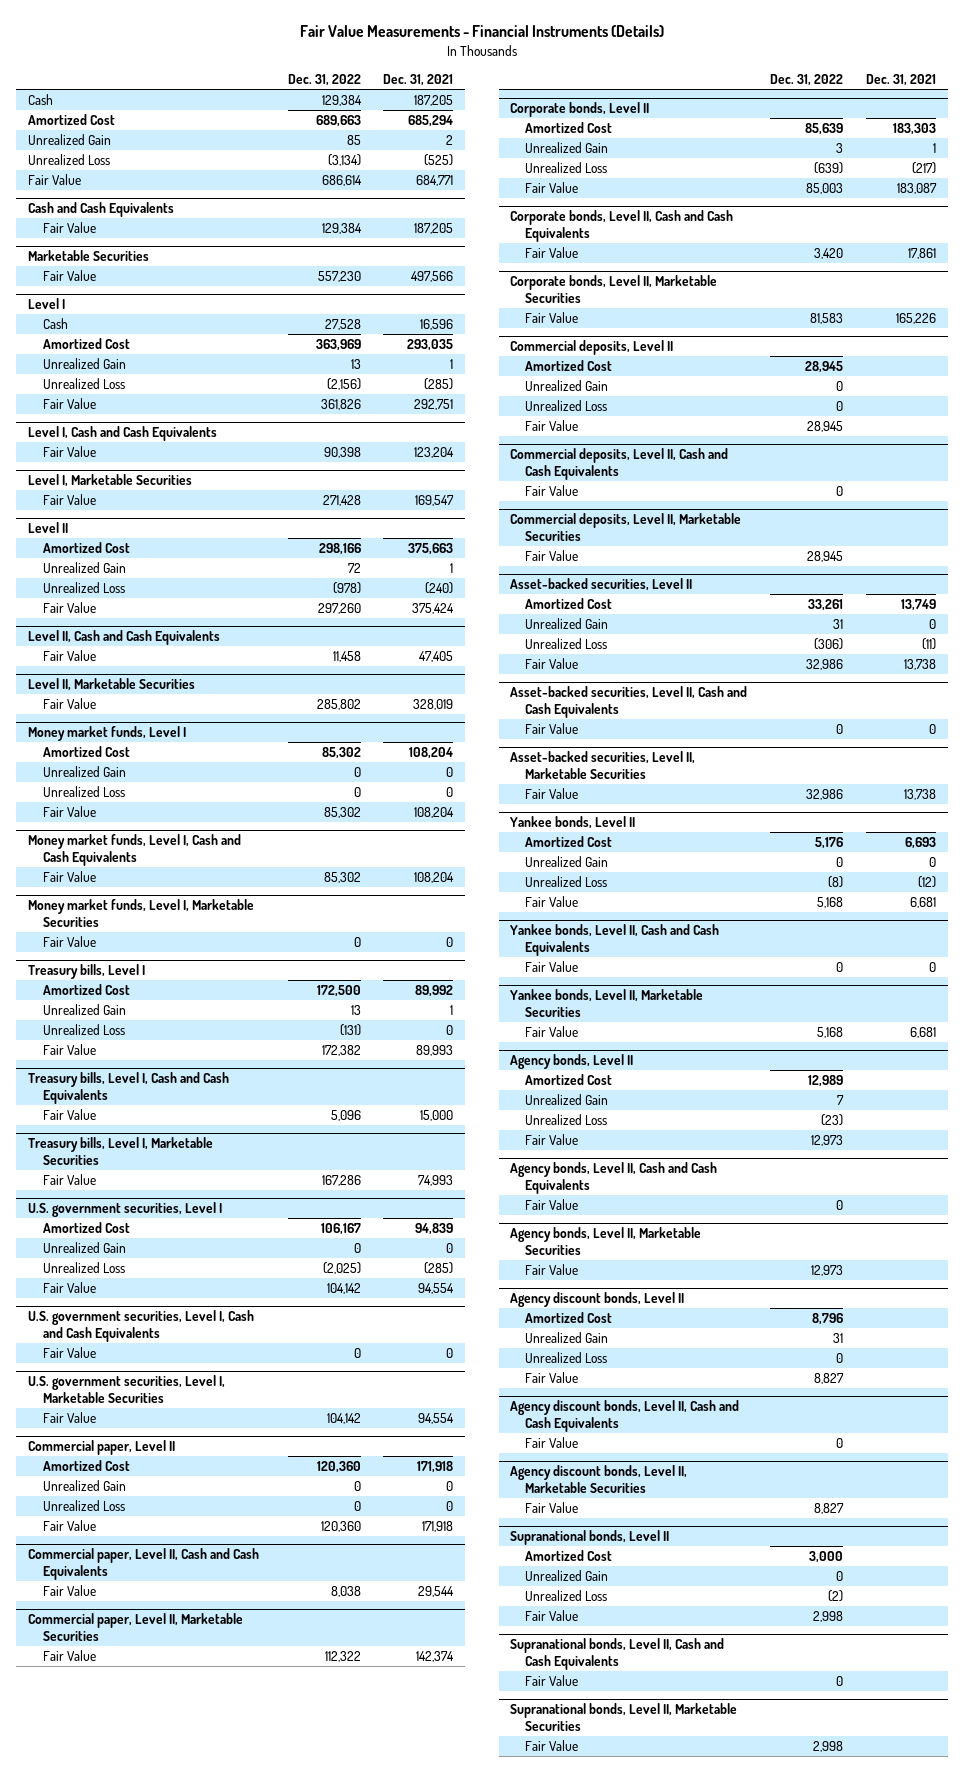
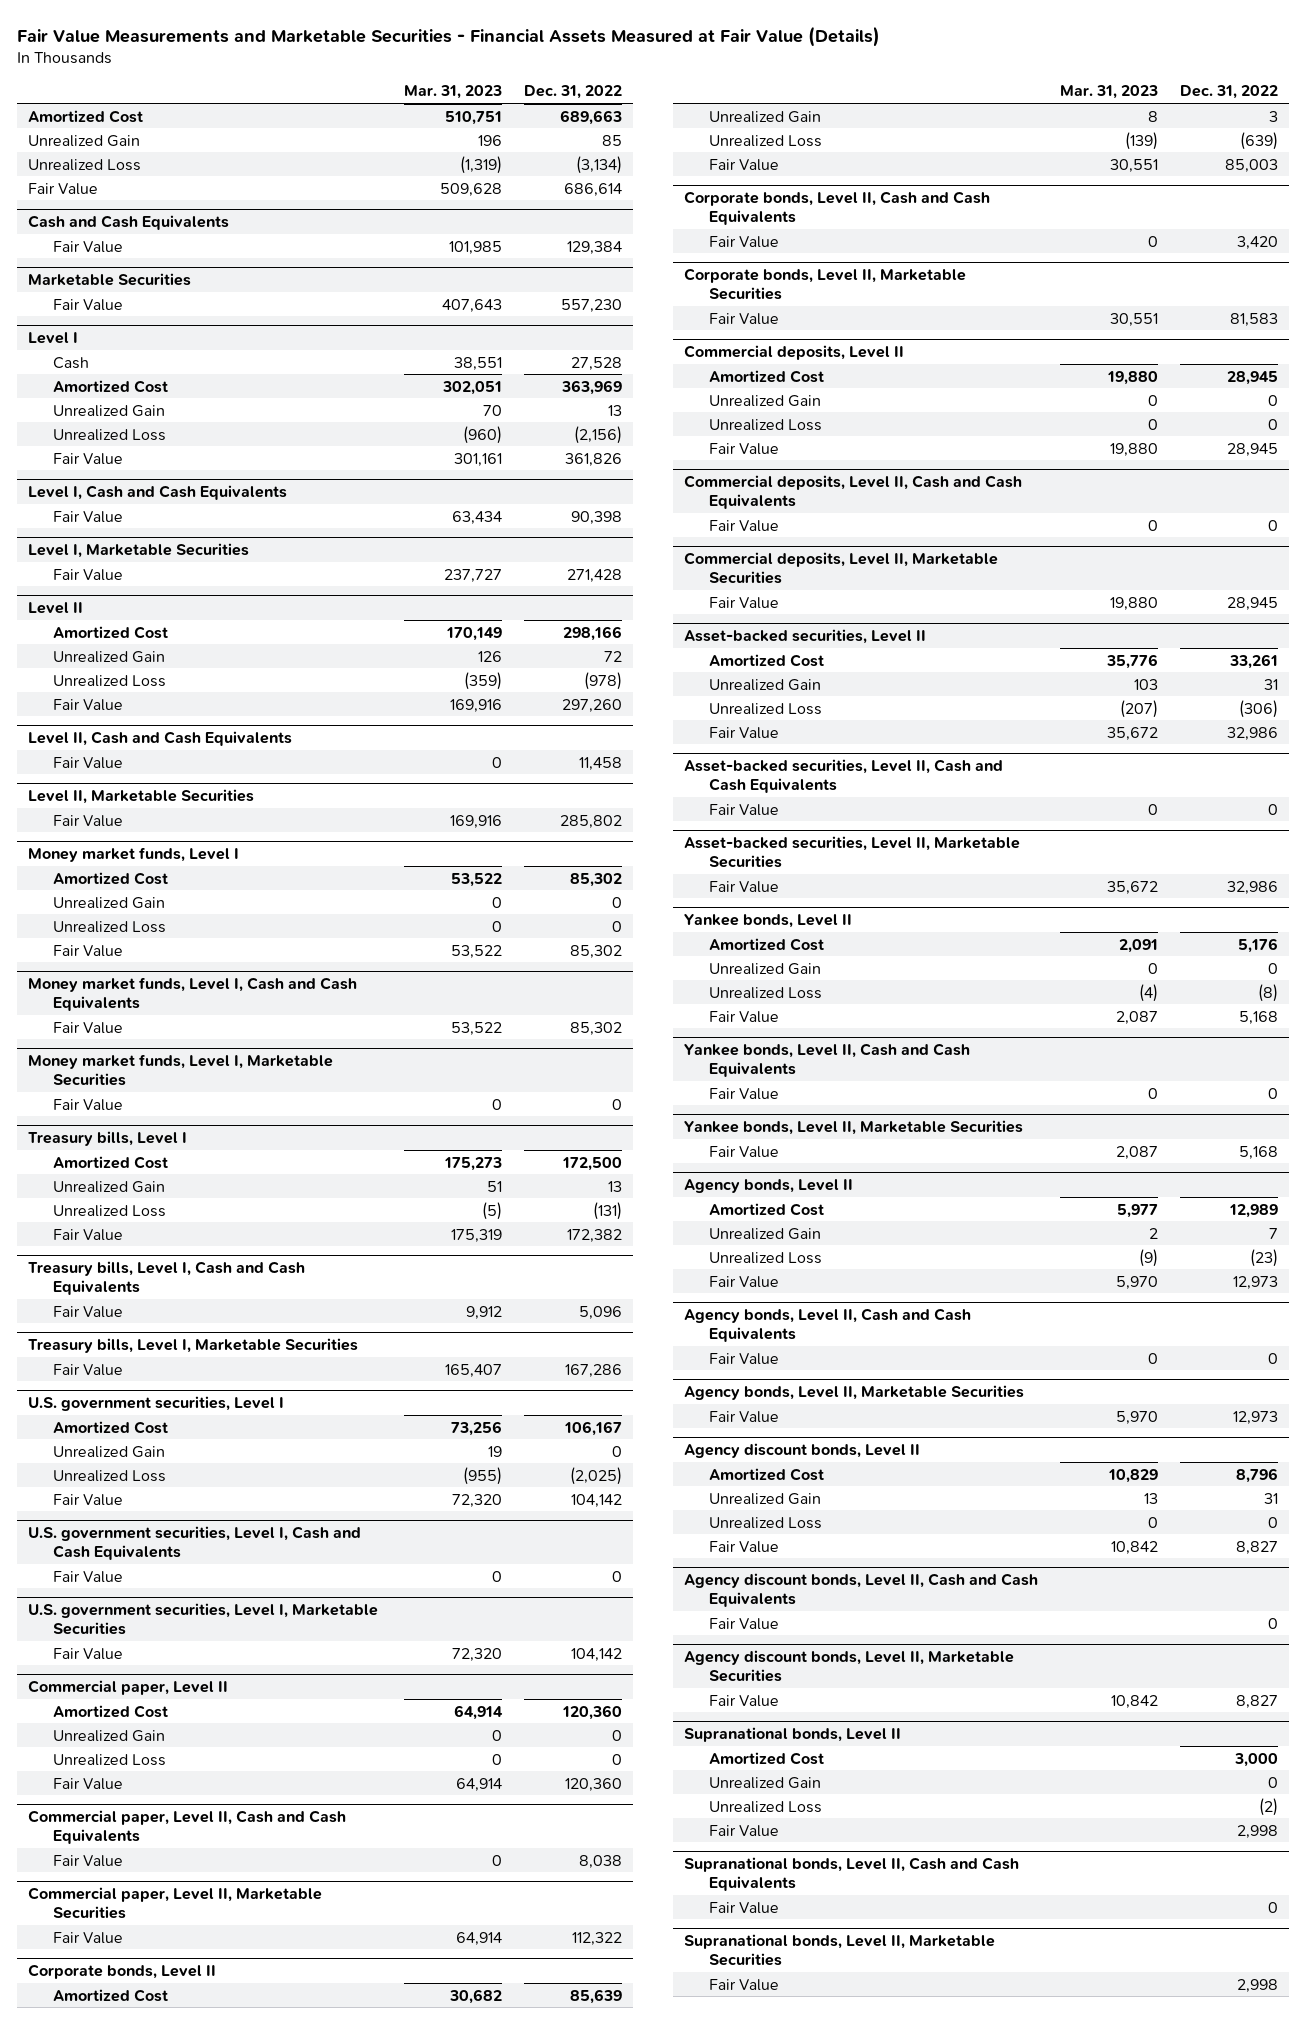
[299,25,664,38] Fair Value Measurements - Financial Instruments (Details) -> [17,25,881,47] Fair Value Measurements and Marketable Securities - Financial Assets Measured at Fair Value (Details)
[383,74,454,87] Dec. 31, 2021 -> none
none -> [404,85,503,100] Mar. 31, 2023
[27,93,53,105] Cash -> none

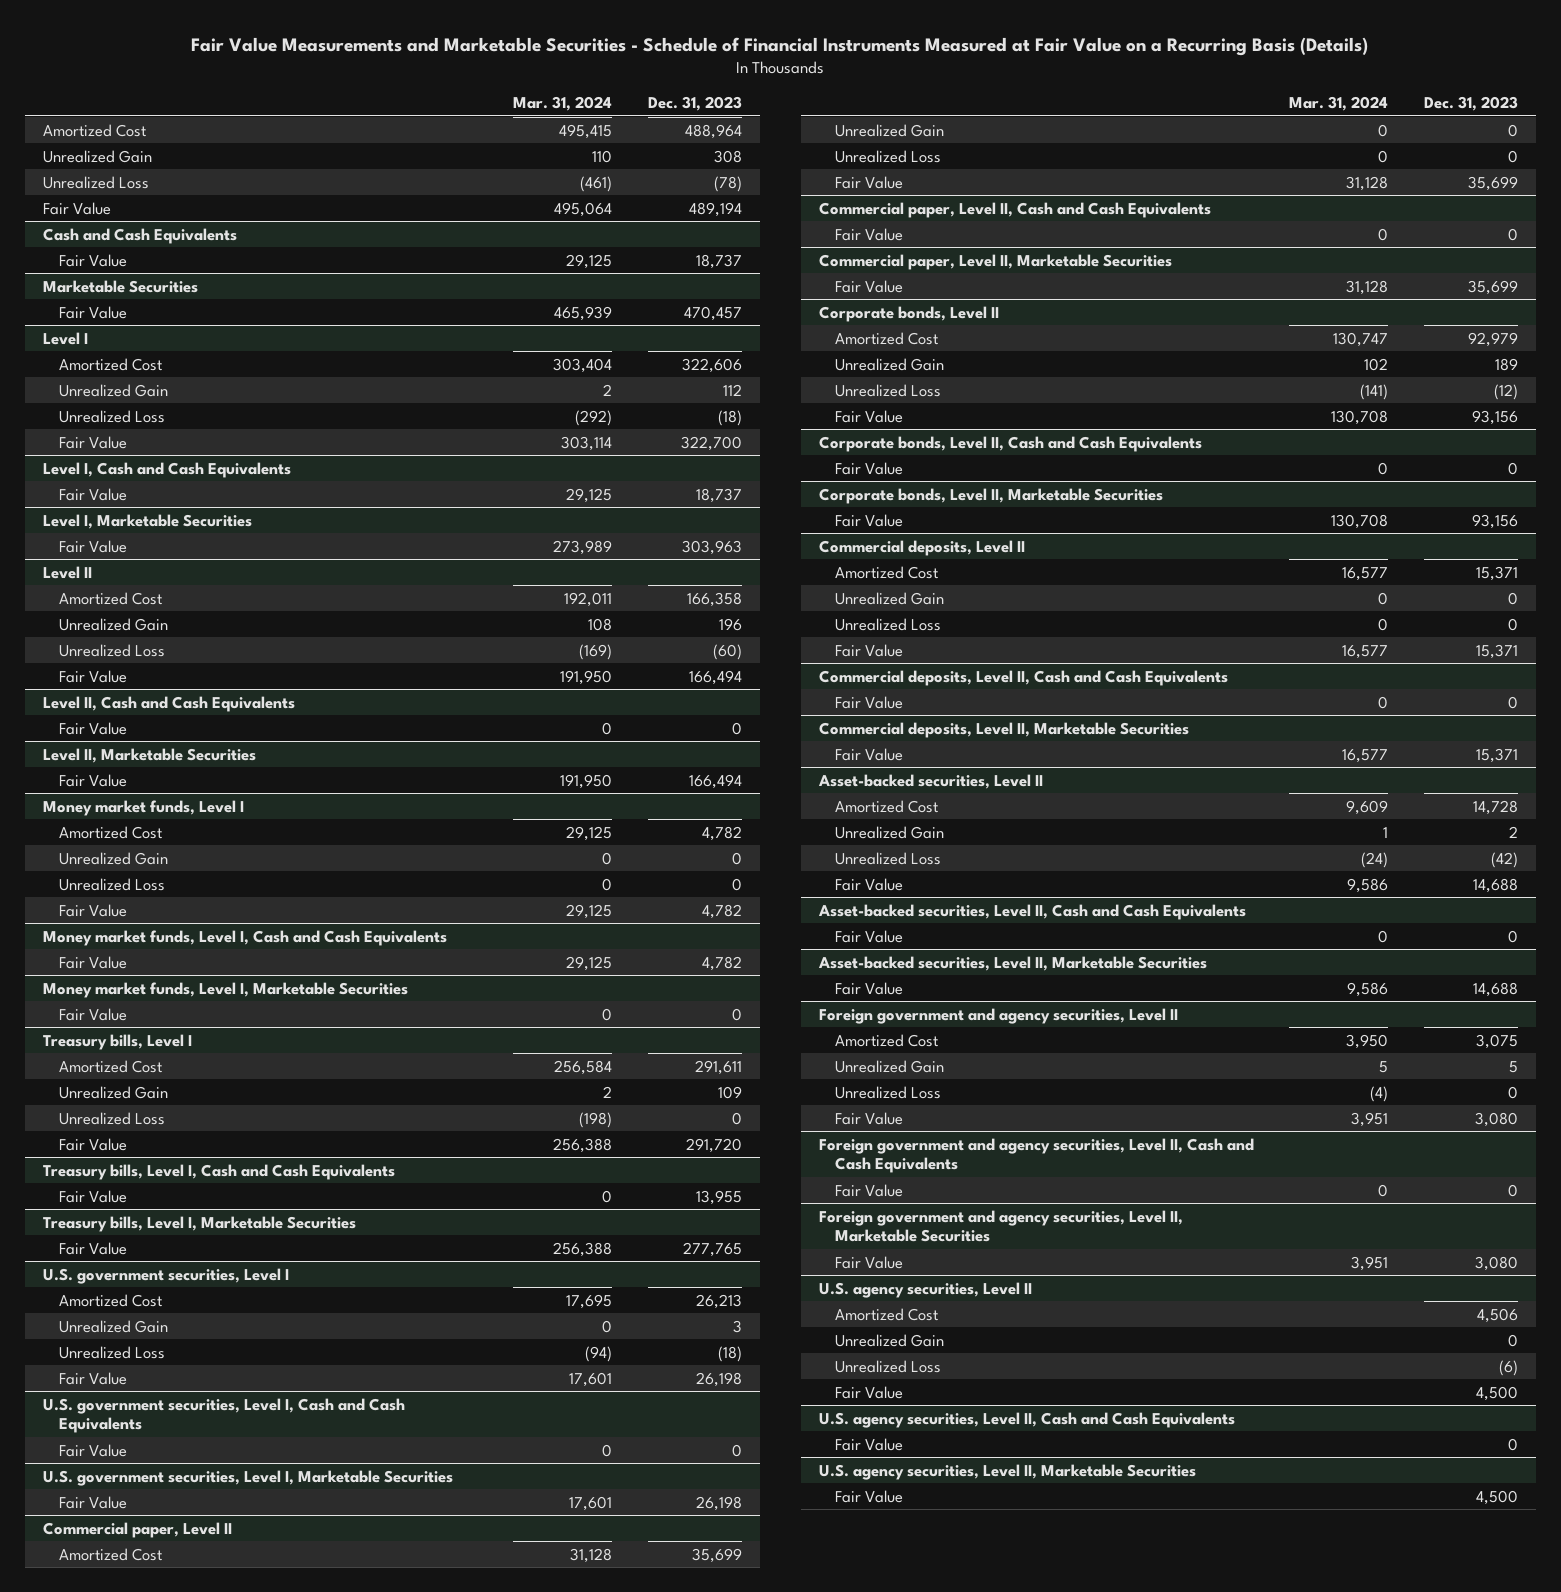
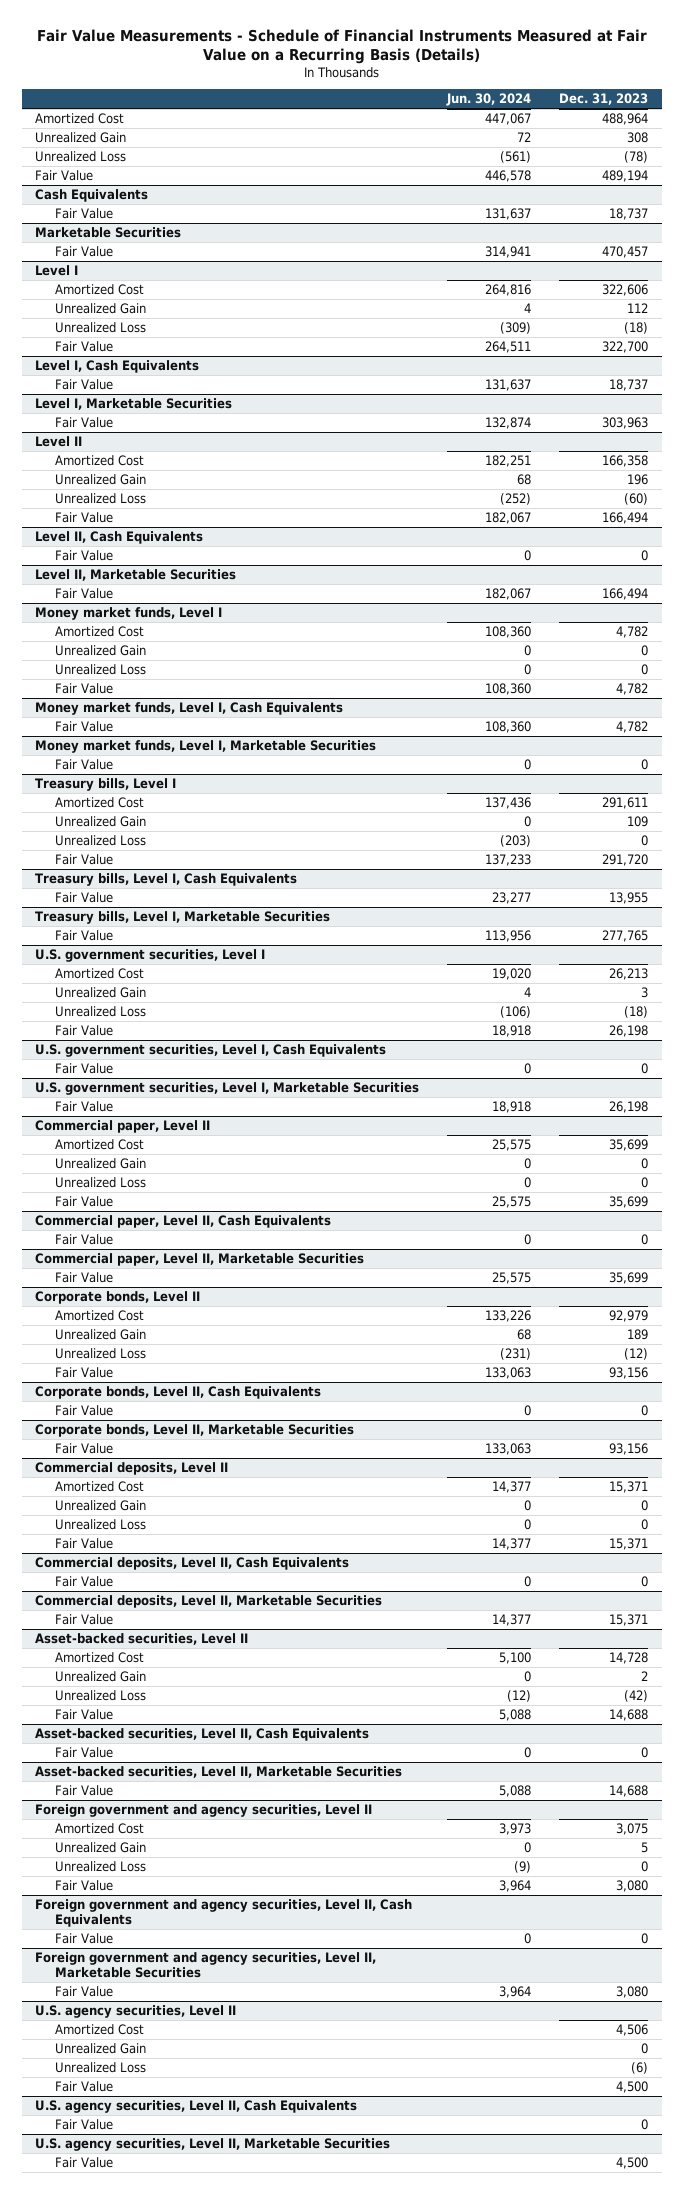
[191,36,1369,56] Fair Value Measurements and Marketable Securities - Schedule of Financial Instruments Measured at Fair Value on a Recurring Basis (Details) -> [36,28,647,65] Fair Value Measurements - Schedule of Financial Instruments Measured at Fair Value on a Recurring Basis (Details)
[513,96,613,112] Mar. 31, 2024 -> none
none -> [446,93,532,107] Jun. 30, 2024
[42,227,237,244] Cash and Cash Equivalents -> [35,188,149,202] Cash Equivalents
[42,461,291,478] Level I, Cash and Cash Equivalents -> [35,359,200,373] Level I, Cash Equivalents
[42,695,295,712] Level II, Cash and Cash Equivalents -> [35,530,204,544] Level II, Cash Equivalents
[42,929,447,946] Money market funds, Level I, Cash and Cash Equivalents -> [35,701,344,715] Money market funds, Level I, Cash Equivalents
[42,1163,395,1180] Treasury bills, Level I, Cash and Cash Equivalents -> [35,872,298,886] Treasury bills, Level I, Cash Equivalents
[42,1397,405,1434] U.S. government securities, Level I, Cash and Cash Equivalents -> [35,1043,387,1057] U.S. government securities, Level I, Cash Equivalents
[818,201,1211,218] Commercial paper, Level II, Cash and Cash Equivalents -> [35,1214,332,1228] Commercial paper, Level II, Cash Equivalents
[818,435,1202,452] Corporate bonds, Level II, Cash and Cash Equivalents -> [35,1385,322,1399] Corporate bonds, Level II, Cash Equivalents
[818,669,1228,686] Commercial deposits, Level II, Cash and Cash Equivalents -> [35,1556,350,1570] Commercial deposits, Level II, Cash Equivalents
[817,903,1246,920] Asset-backed securities, Level II, Cash and Cash Equivalents -> [35,1727,370,1741] Asset-backed securities, Level II, Cash Equivalents
[818,1137,1254,1174] Foreign government and agency securities, Level II, Cash and Cash Equivalents -> [35,1898,413,1928] Foreign government and agency securities, Level II, Cash Equivalents
[818,1411,1235,1428] U.S. agency securities, Level II, Cash and Cash Equivalents -> [35,2099,358,2113] U.S. agency securities, Level II, Cash Equivalents

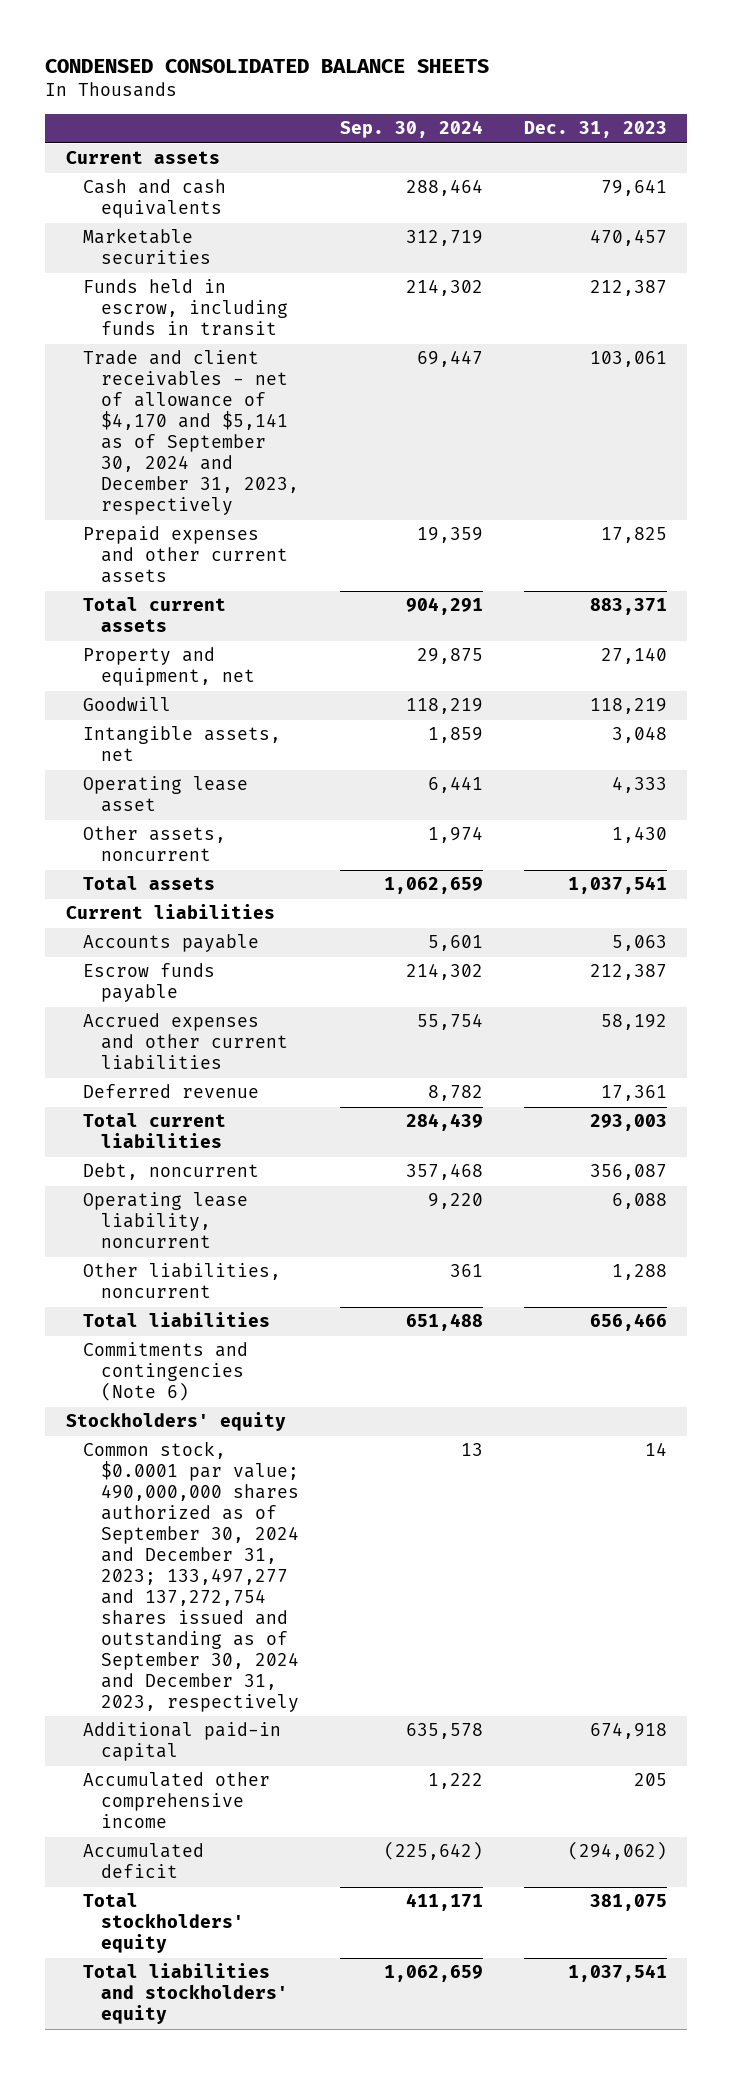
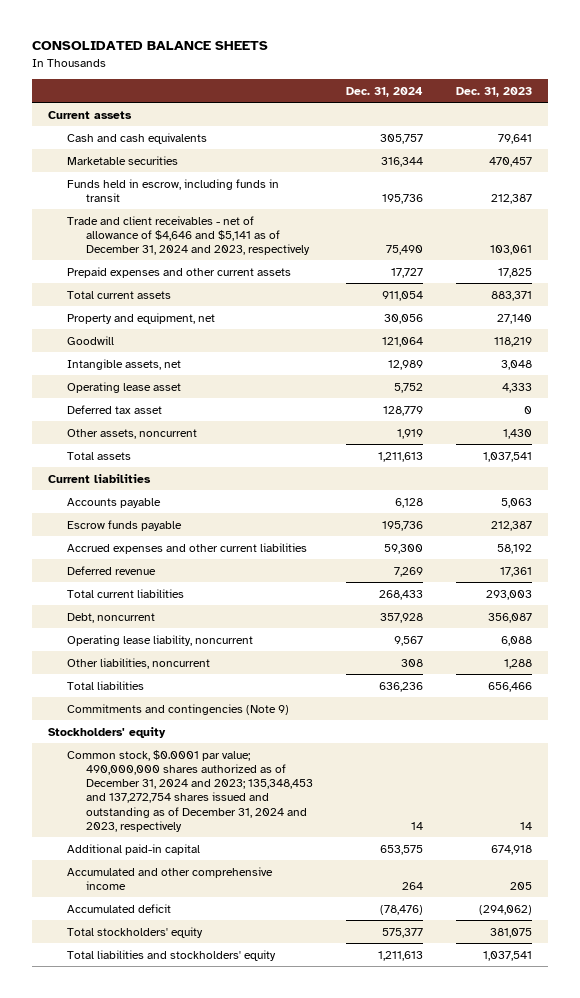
[45,58,490,73] CONDENSED CONSOLIDATED BALANCE SHEETS -> [31,41,268,51] CONSOLIDATED BALANCE SHEETS
[339,120,483,139] Sep. 30, 2024 -> none
none -> [345,86,423,97] Dec. 31, 2024
[83,350,299,516] Trade and client receivables - net of allowance of $4,170 and $5,141 as of September 30, 2024 and December 31, 2023, respectively -> [66,215,310,256] Trade and client receivables - net of allowance of $4,646 and $5,141 as of December 31, 2024 and 2023, respectively
none -> [66,404,162,414] Deferred tax asset
[83,1342,249,1402] Commitments and contingencies (Note 6) -> [66,703,289,715] Commitments and contingencies (Note 9)
[83,1441,299,1713] Common stock, $0.0001 par value; 490,000,000 shares authorized as of September 30, 2024 and December 31, 2023; 133,497,277 and 137,272,754 shares issued and outstanding as of September 30, 2024 and December 31, 2023, respectively -> [66,749,313,832] Common stock, $0.0001 par value; 490,000,000 shares authorized as of December 31, 2024 and 2023; 135,348,453 and 137,272,754 shares issued and outstanding as of December 31, 2024 and 2023, respectively
[83,1772,271,1829] Accumulated other comprehensive income -> [66,866,273,890] Accumulated and other comprehensive income

